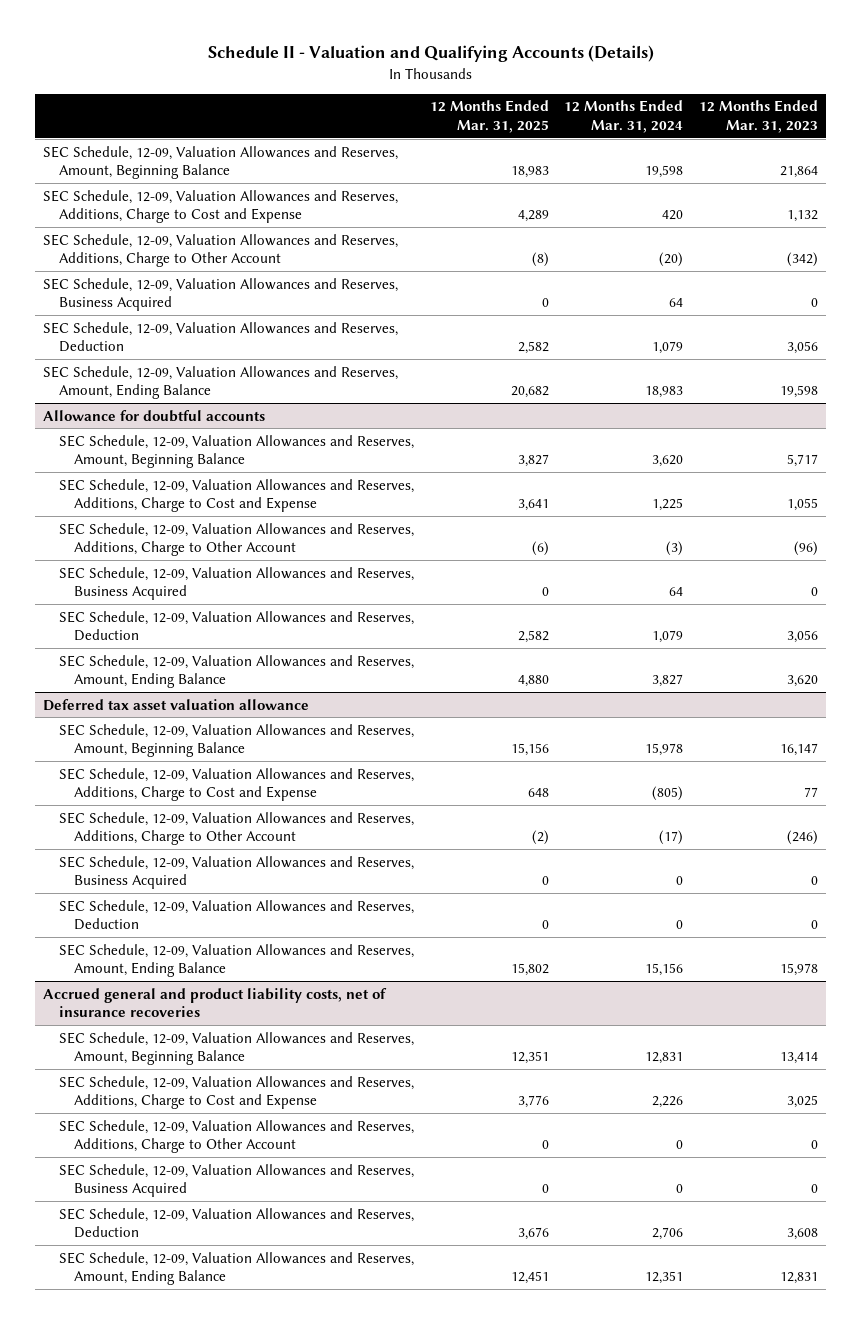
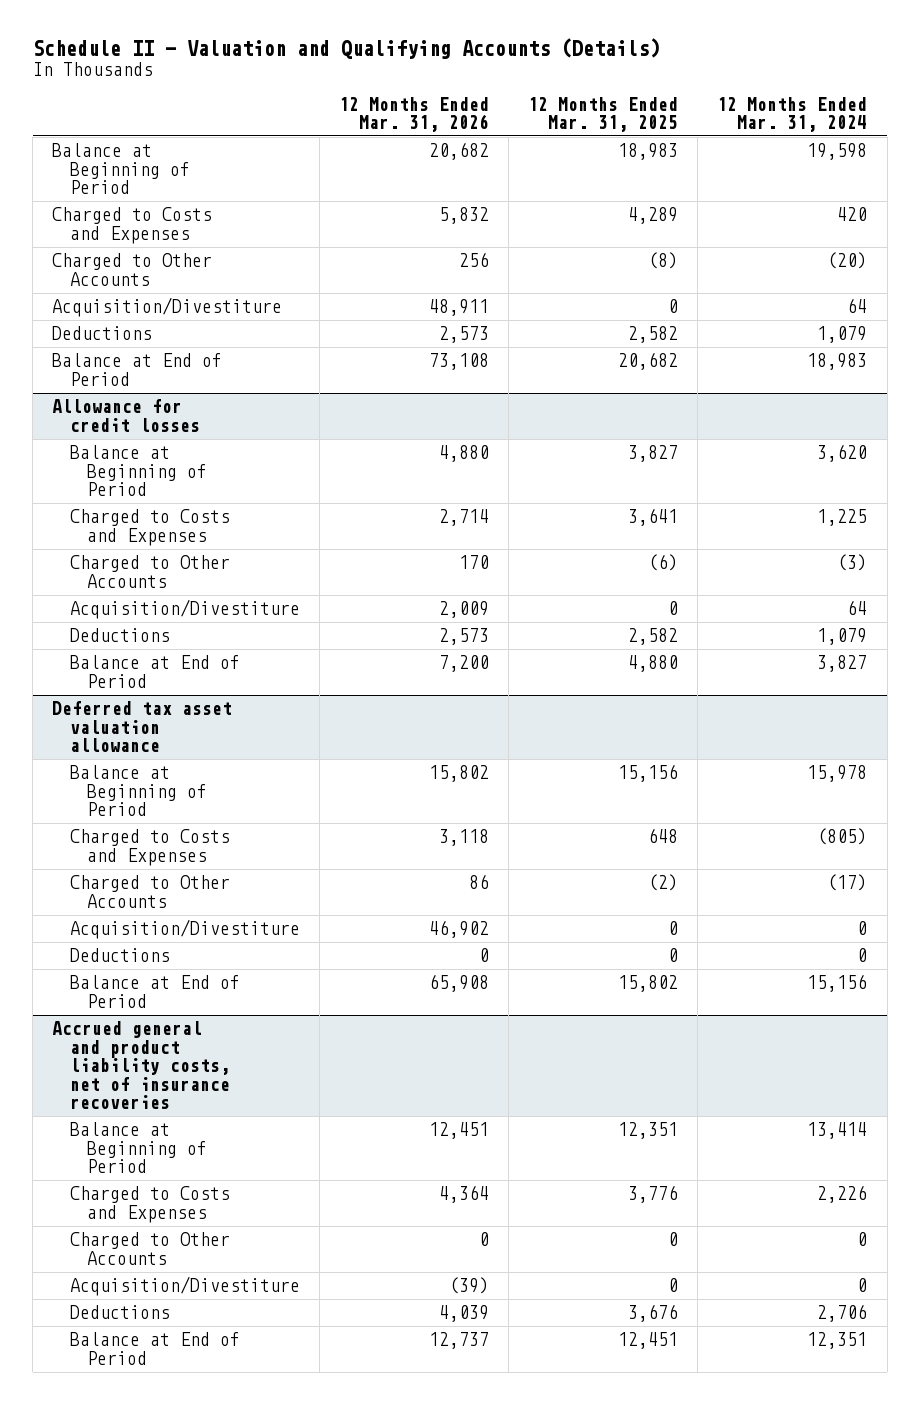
[699,100,819,134] 12 Months Ended Mar. 31, 2023 -> none
none -> [338,96,489,133] 12 Months Ended Mar. 31, 2026
[42,145,398,180] SEC Schedule, 12-09, Valuation Allowances and Reserves, Amount, Beginning Balance -> [52,143,190,195] Balance at Beginning of Period
[42,189,398,224] SEC Schedule, 12-09, Valuation Allowances and Reserves, Additions, Charge to Cost and Expense -> [52,207,213,244] Charged to Costs and Expenses
[42,233,398,268] SEC Schedule, 12-09, Valuation Allowances and Reserves, Additions, Charge to Other Account -> [52,253,213,286] Charged to Other Accounts
[42,277,398,312] SEC Schedule, 12-09, Valuation Allowances and Reserves, Business Acquired -> [52,297,283,318] Acquisition/Divestiture
[42,321,398,353] SEC Schedule, 12-09, Valuation Allowances and Reserves, Deduction -> [52,326,153,341] Deductions
[42,365,398,400] SEC Schedule, 12-09, Valuation Allowances and Reserves, Amount, Ending Balance -> [52,353,223,386] Balance at End of Period
[42,409,265,422] Allowance for doubtful accounts -> [52,399,200,432] Allowance for credit losses
[58,434,414,469] SEC Schedule, 12-09, Valuation Allowances and Reserves, Amount, Beginning Balance -> [69,445,207,497] Balance at Beginning of Period
[58,478,414,513] SEC Schedule, 12-09, Valuation Allowances and Reserves, Additions, Charge to Cost and Expense -> [69,509,230,546] Charged to Costs and Expenses
[58,522,414,557] SEC Schedule, 12-09, Valuation Allowances and Reserves, Additions, Charge to Other Account -> [69,555,230,588] Charged to Other Accounts
[58,566,414,601] SEC Schedule, 12-09, Valuation Allowances and Reserves, Business Acquired -> [69,599,300,620] Acquisition/Divestiture
[58,610,414,642] SEC Schedule, 12-09, Valuation Allowances and Reserves, Deduction -> [69,628,170,643] Deductions
[58,654,414,689] SEC Schedule, 12-09, Valuation Allowances and Reserves, Amount, Ending Balance -> [69,655,240,688] Balance at End of Period
[58,723,414,758] SEC Schedule, 12-09, Valuation Allowances and Reserves, Amount, Beginning Balance -> [69,765,207,817] Balance at Beginning of Period
[58,767,414,802] SEC Schedule, 12-09, Valuation Allowances and Reserves, Additions, Charge to Cost and Expense -> [69,829,230,866] Charged to Costs and Expenses
[58,811,414,846] SEC Schedule, 12-09, Valuation Allowances and Reserves, Additions, Charge to Other Account -> [69,875,230,908] Charged to Other Accounts
[58,855,414,890] SEC Schedule, 12-09, Valuation Allowances and Reserves, Business Acquired -> [69,919,300,940] Acquisition/Divestiture
[58,899,414,931] SEC Schedule, 12-09, Valuation Allowances and Reserves, Deduction -> [69,948,170,963] Deductions
[58,943,414,978] SEC Schedule, 12-09, Valuation Allowances and Reserves, Amount, Ending Balance -> [69,975,240,1008] Balance at End of Period
[58,1031,414,1066] SEC Schedule, 12-09, Valuation Allowances and Reserves, Amount, Beginning Balance -> none
none -> [69,1122,207,1174] Balance at Beginning of Period
[58,1075,414,1110] SEC Schedule, 12-09, Valuation Allowances and Reserves, Additions, Charge to Cost and Expense -> [69,1186,230,1223] Charged to Costs and Expenses
[58,1119,414,1154] SEC Schedule, 12-09, Valuation Allowances and Reserves, Additions, Charge to Other Account -> [69,1232,230,1265] Charged to Other Accounts
[58,1163,414,1198] SEC Schedule, 12-09, Valuation Allowances and Reserves, Business Acquired -> [69,1276,300,1297] Acquisition/Divestiture
[58,1207,414,1239] SEC Schedule, 12-09, Valuation Allowances and Reserves, Deduction -> [69,1305,170,1320] Deductions
[58,1251,414,1286] SEC Schedule, 12-09, Valuation Allowances and Reserves, Amount, Ending Balance -> [69,1332,240,1365] Balance at End of Period

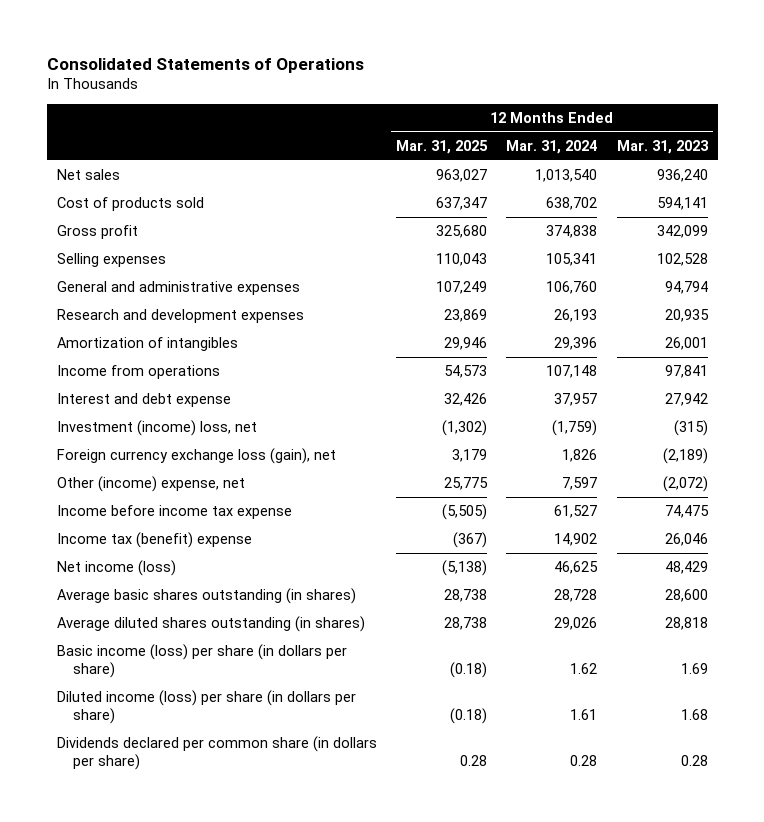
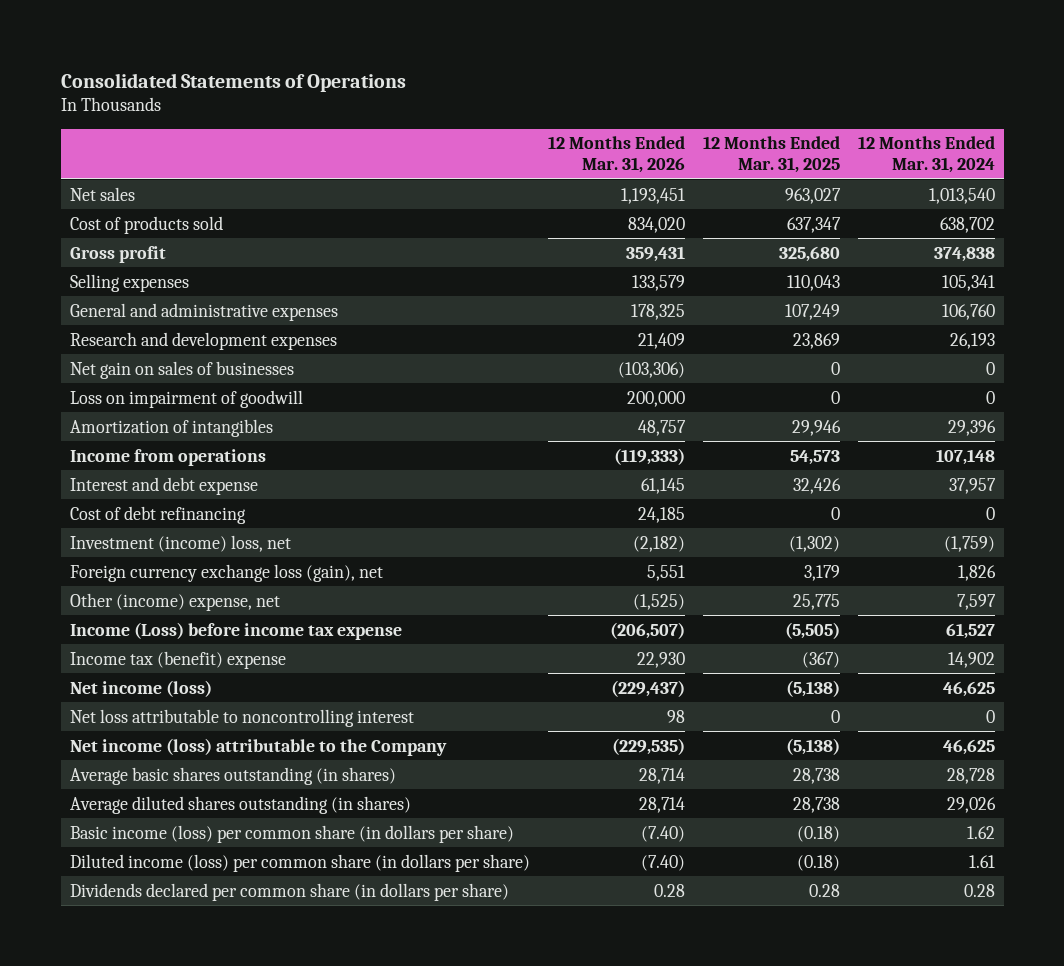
[616,139,709,154] Mar. 31, 2023 -> none
none -> [547,136,685,173] 12 Months Ended Mar. 31, 2026
none -> [69,360,294,379] Net gain on sales of businesses
none -> [69,389,303,408] Loss on impairment of goodwill
none -> [69,505,246,524] Cost of debt refinancing
[56,505,292,520] Income before income tax expense -> [69,621,402,640] Income (Loss) before income tax expense
none -> [69,708,414,727] Net loss attributable to noncontrolling interest
none -> [69,737,447,756] Net income (loss) attributable to the Company
[56,644,347,679] Basic income (loss) per share (in dollars per share) -> [69,824,514,843] Basic income (loss) per common share (in dollars per share)
[56,690,356,725] Diluted income (loss) per share (in dollars per share) -> [69,853,530,872] Diluted income (loss) per common share (in dollars per share)

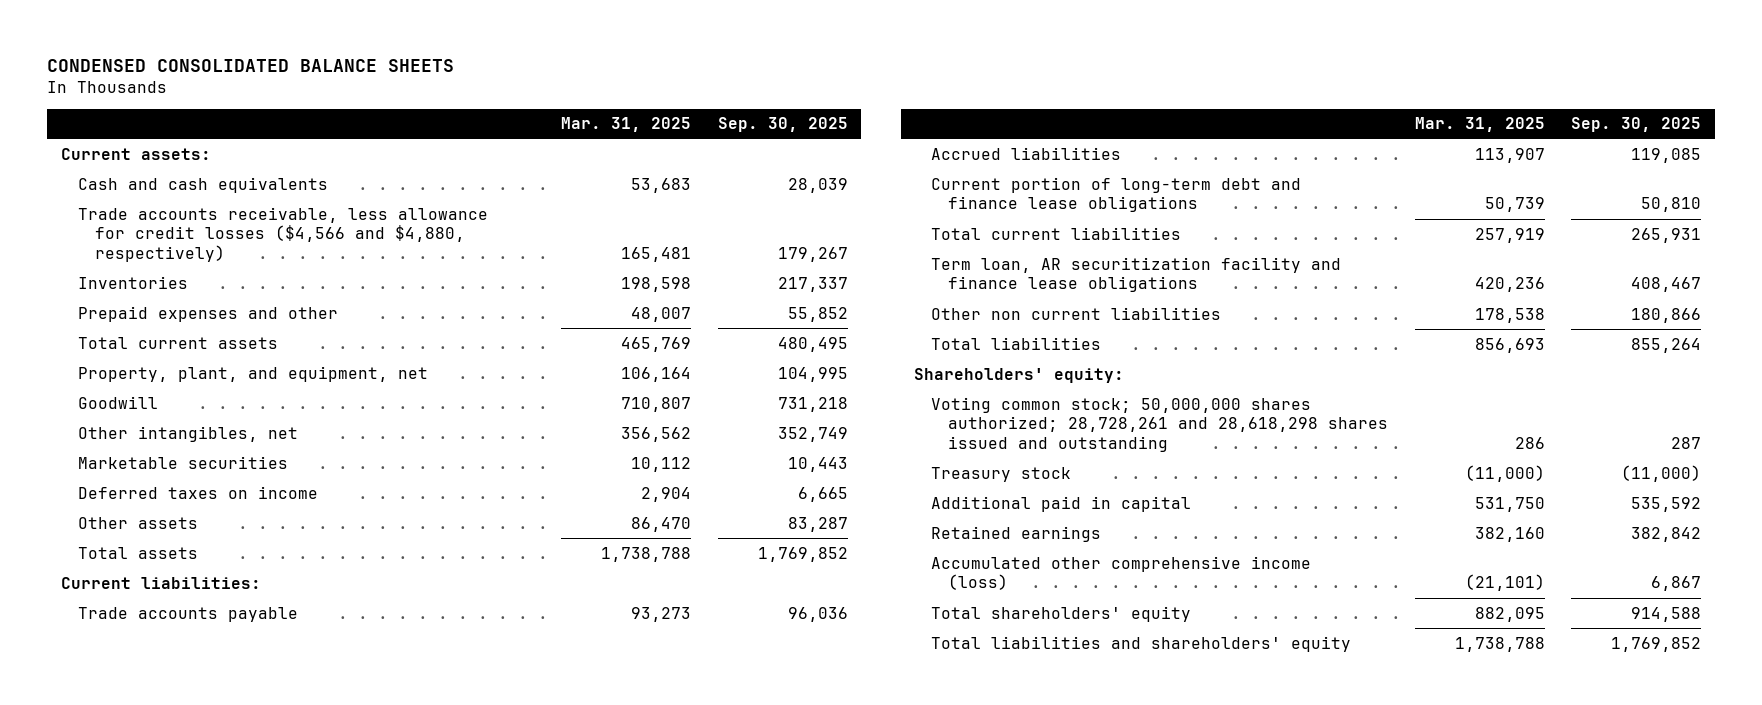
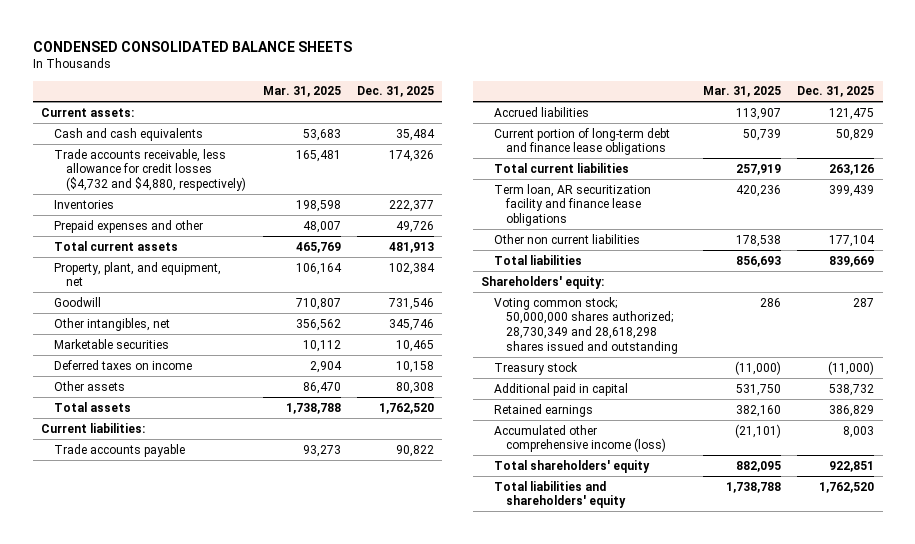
[718,117,849,133] Sep. 30, 2025 -> none
none -> [357,86,435,98] Dec. 31, 2025
[77,206,488,262] Trade accounts receivable, less allowance for credit losses ($4,566 and $4,880, respectively) -> [53,148,246,192] Trade accounts receivable, less allowance for credit losses ($4,732 and $4,880, respectively)
[930,396,1389,452] Voting common stock; 50,000,000 shares authorized; 28,728,261 and 28,618,298 shares issued and outstanding -> [493,296,679,355] Voting common stock; 50,000,000 shares authorized; 28,730,349 and 28,618,298 shares issued and outstanding

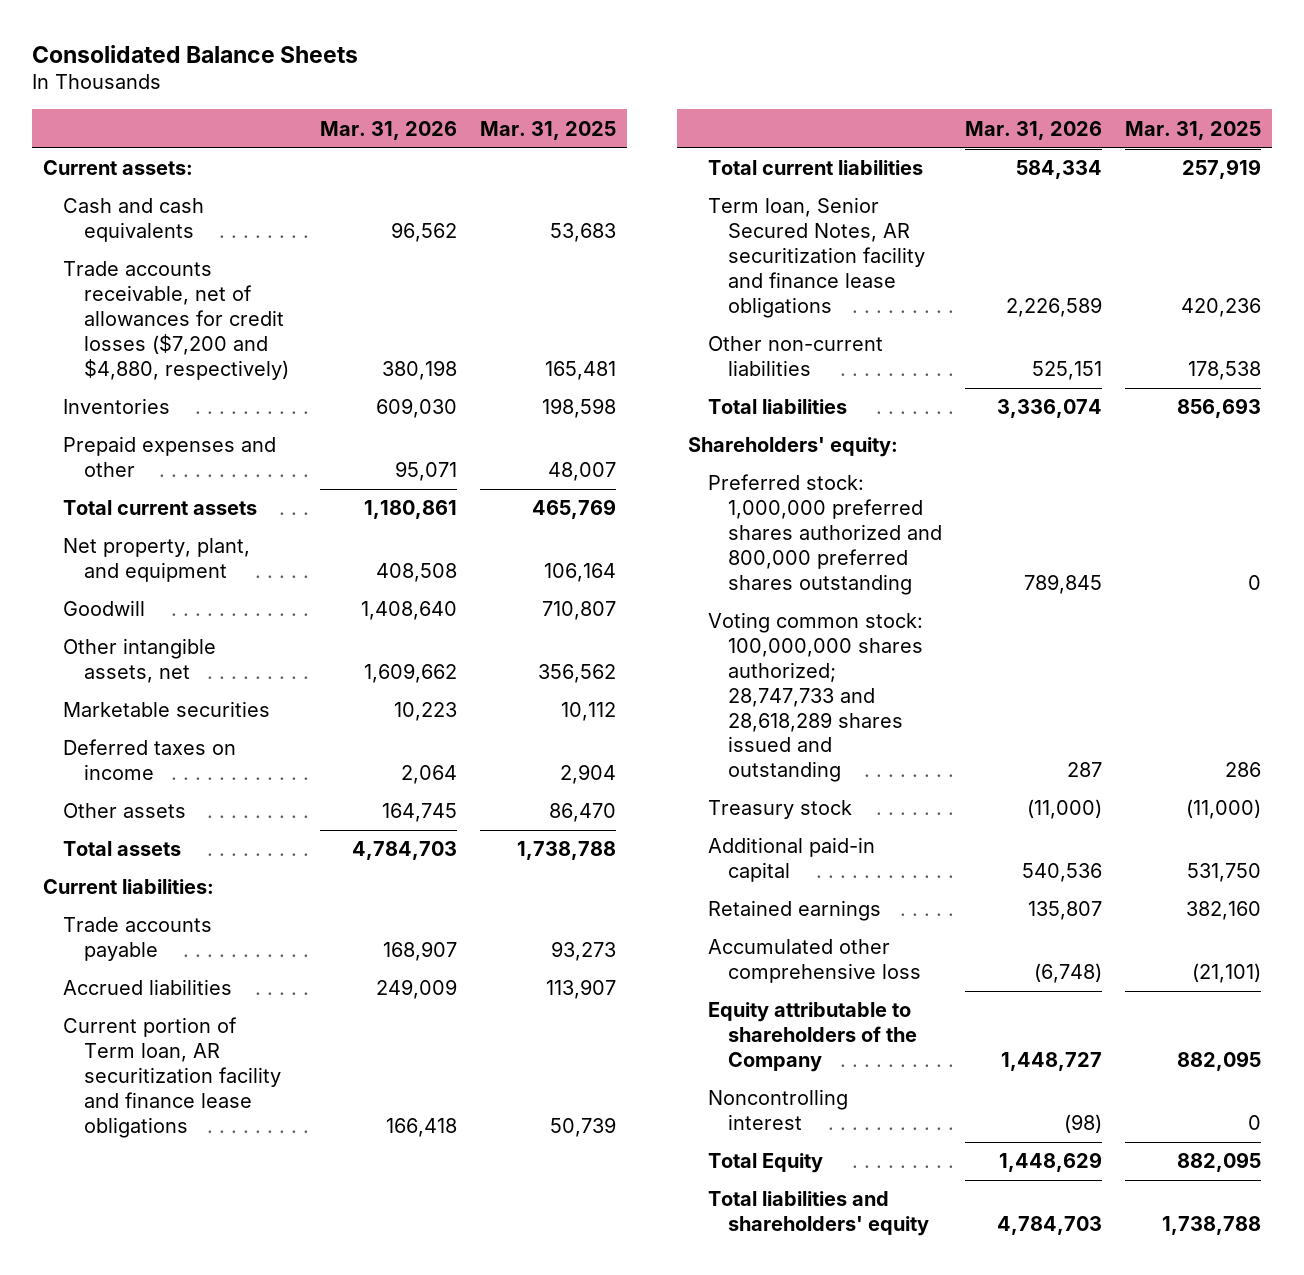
[32,40,352,52] CONDENSED CONSOLIDATED BALANCE SHEETS -> [31,44,358,63] Consolidated Balance Sheets
[357,86,435,98] Dec. 31, 2025 -> none
none -> [320,120,458,140] Mar. 31, 2026
[53,148,246,192] Trade accounts receivable, less allowance for credit losses ($4,732 and $4,880, respectively) -> [63,261,289,380] Trade accounts receivable, net of allowances for credit losses ($7,200 and $4,880, respectively)
[53,261,221,287] Property, plant, and equipment, net -> [63,538,251,583] Net property, plant, and equipment
[53,317,170,331] Other intangibles, net -> [63,638,217,684] Other intangible assets, net
[493,127,670,156] Current portion of long-term debt and finance lease obligations -> [63,1017,281,1138] Current portion of Term loan, AR securitization facility and finance lease obligations
[493,183,651,227] Term loan, AR securitization facility and finance lease obligations -> [708,197,926,318] Term loan, Senior Secured Notes, AR securitization facility and finance lease obligations
[493,233,640,244] Other non current liabilities -> [708,336,884,377] Other non-current liabilities
none -> [708,474,943,595] Preferred stock: 1,000,000 preferred shares authorized and 800,000 preferred shares outstanding
[493,296,679,355] Voting common stock; 50,000,000 shares authorized; 28,730,349 and 28,618,298 shares issued and outstanding -> [708,612,924,783] Voting common stock: 100,000,000 shares authorized; 28,747,733 and 28,618,289 shares issued and outstanding
[493,382,628,396] Additional paid in capital -> [708,837,876,883] Additional paid-in capital
[493,424,667,453] Accumulated other comprehensive income (loss) -> [708,939,922,984] Accumulated other comprehensive loss
[493,459,650,473] Total shareholders' equity -> [708,1002,918,1073] Equity attributable to shareholders of the Company
none -> [708,1089,849,1131] Noncontrolling interest
none -> [708,1153,824,1174] Total Equity

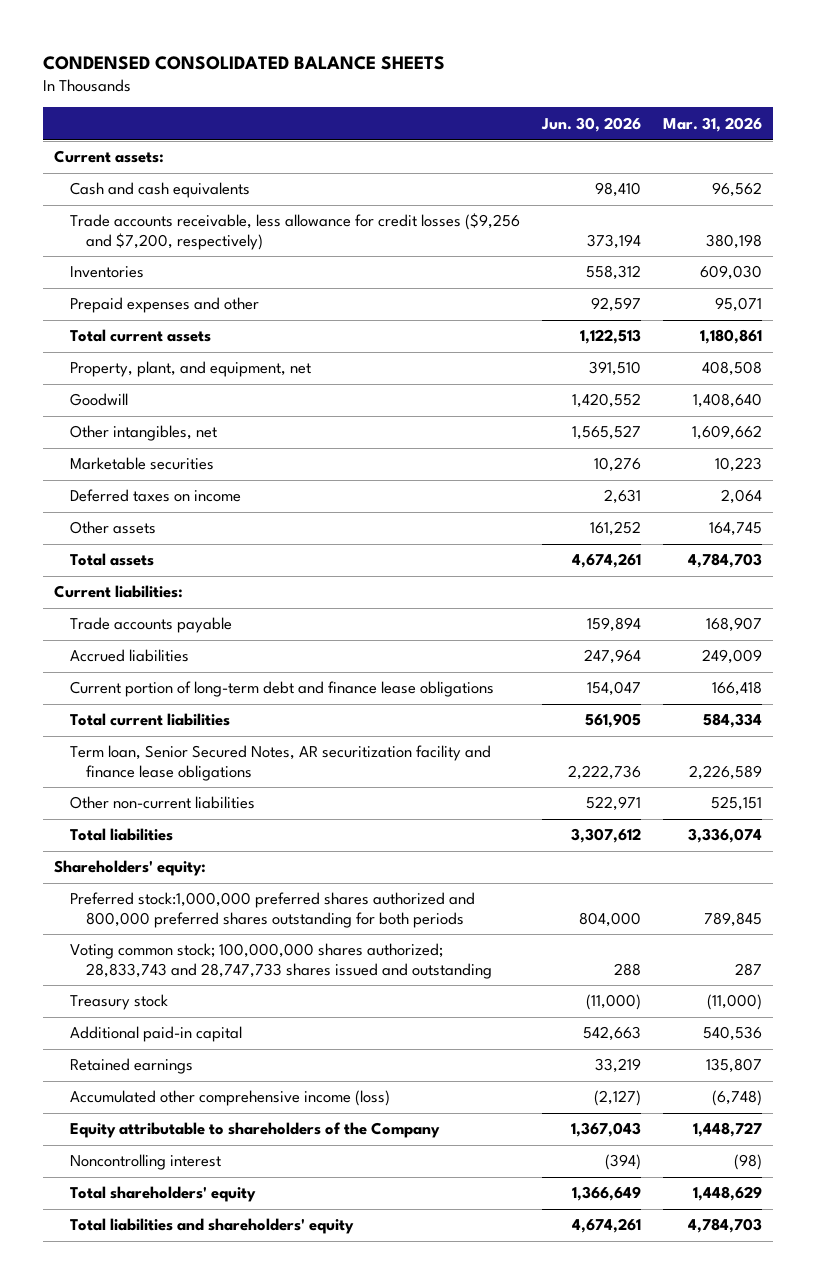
[31,44,358,63] Consolidated Balance Sheets -> [43,55,446,70] CONDENSED CONSOLIDATED BALANCE SHEETS
[479,120,616,140] Mar. 31, 2025 -> none
none -> [541,116,642,132] Jun. 30, 2026
[63,261,289,380] Trade accounts receivable, net of allowances for credit losses ($7,200 and $4,880, respectively) -> [70,213,521,250] Trade accounts receivable, less allowance for credit losses ($9,256 and $7,200, respectively)
[63,538,251,583] Net property, plant, and equipment -> [70,361,312,378] Property, plant, and equipment, net
[63,638,217,684] Other intangible assets, net -> [70,425,218,442] Other intangibles, net
[63,1017,281,1138] Current portion of Term loan, AR securitization facility and finance lease obligations -> [70,681,495,698] Current portion of long-term debt and finance lease obligations
[708,474,943,595] Preferred stock: 1,000,000 preferred shares authorized and 800,000 preferred shares outstanding -> [70,892,476,928] Preferred stock:1,000,000 preferred shares authorized and 800,000 preferred shares outstanding for both periods
[708,612,924,783] Voting common stock: 100,000,000 shares authorized; 28,747,733 and 28,618,289 shares issued and outstanding -> [70,943,493,979] Voting common stock; 100,000,000 shares authorized; 28,833,743 and 28,747,733 shares issued and outstanding
[708,939,922,984] Accumulated other comprehensive loss -> [70,1090,391,1107] Accumulated other comprehensive income (loss)
[708,1153,824,1174] Total Equity -> [70,1186,257,1203] Total shareholders' equity

